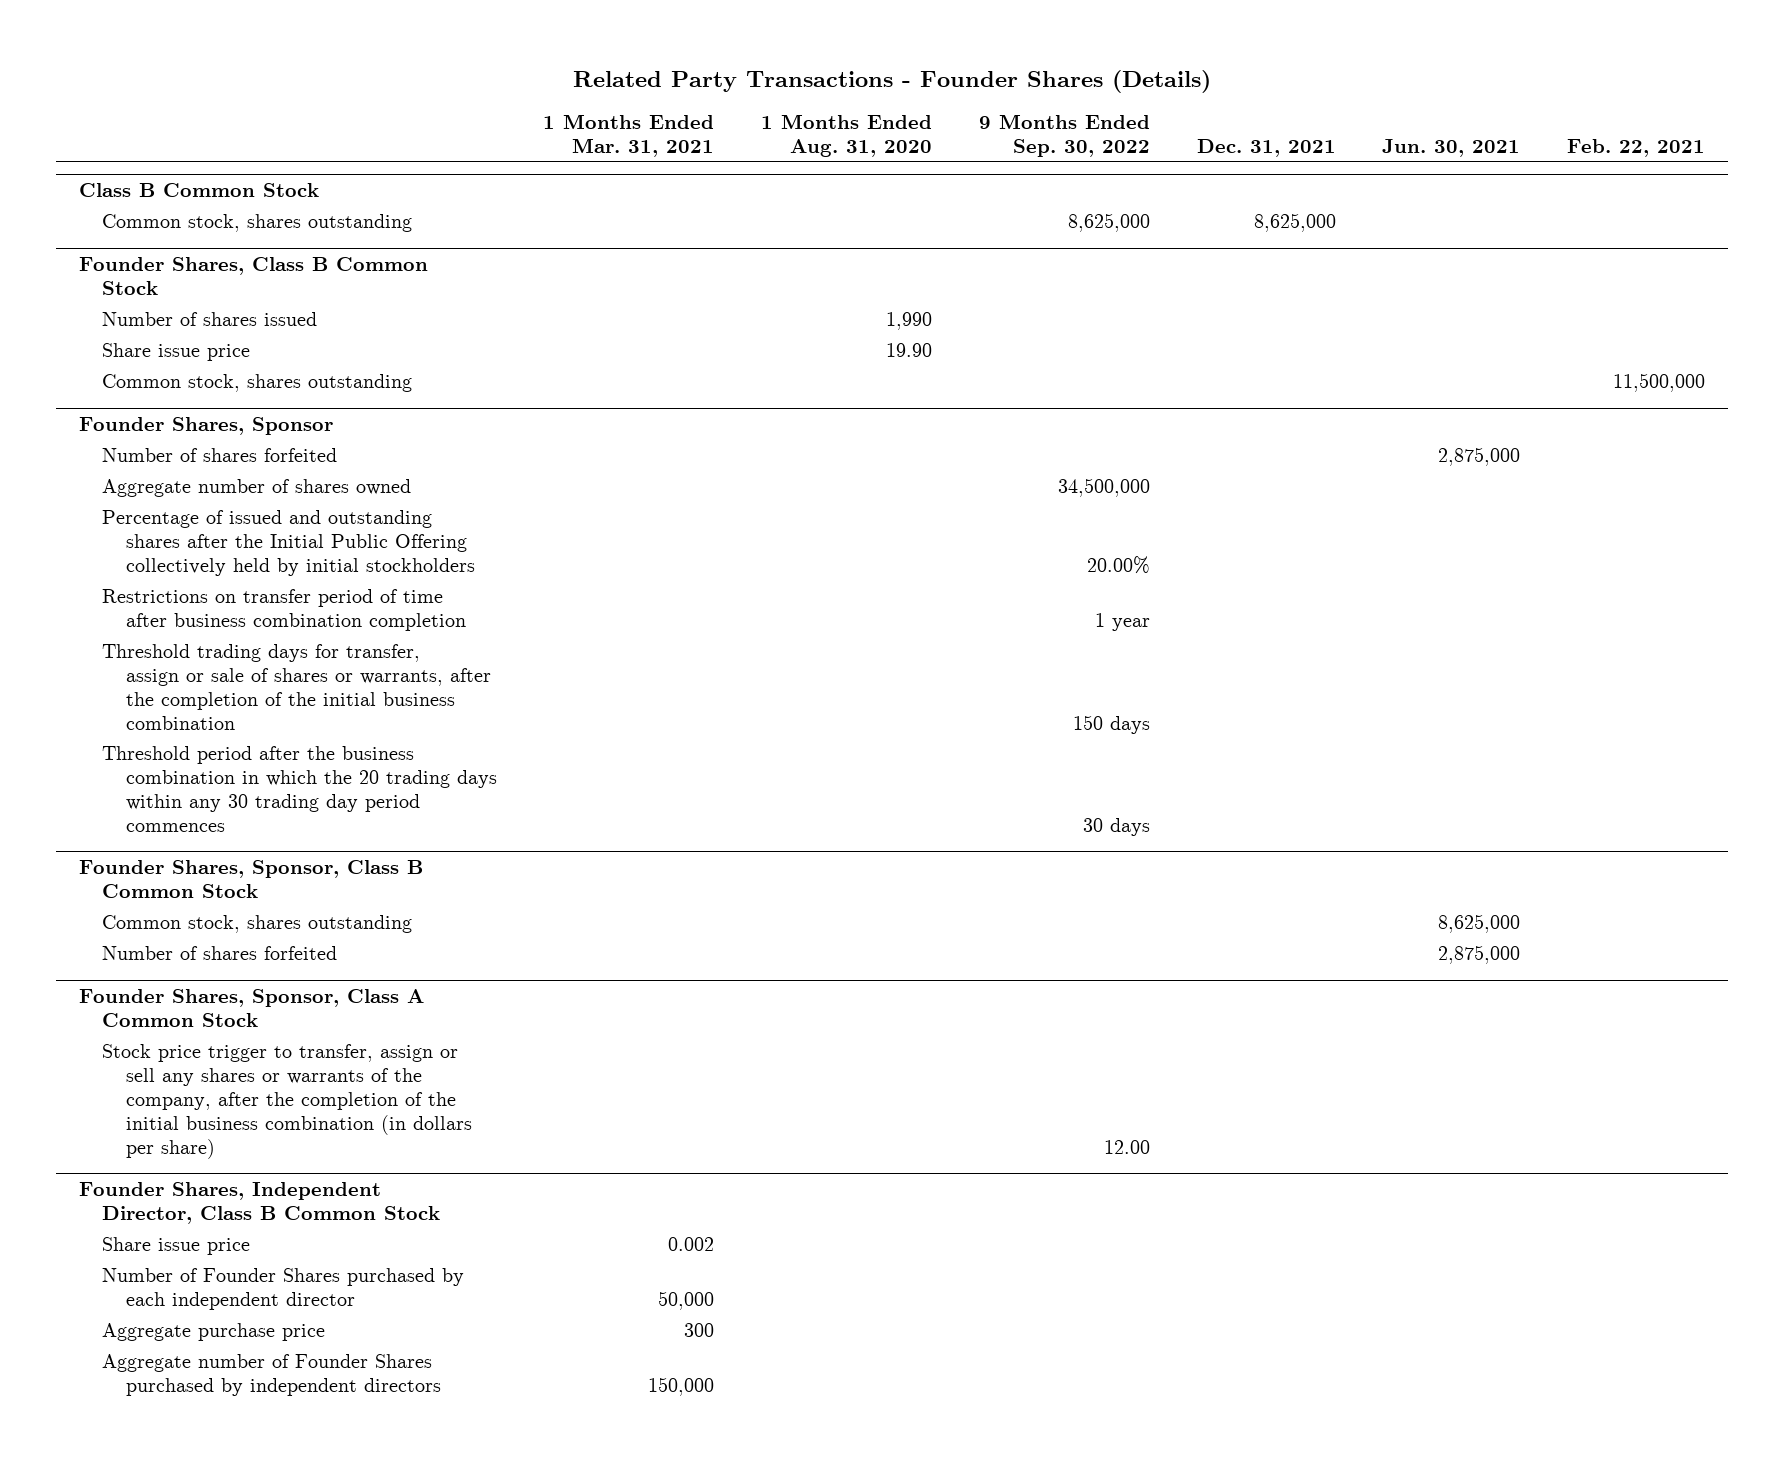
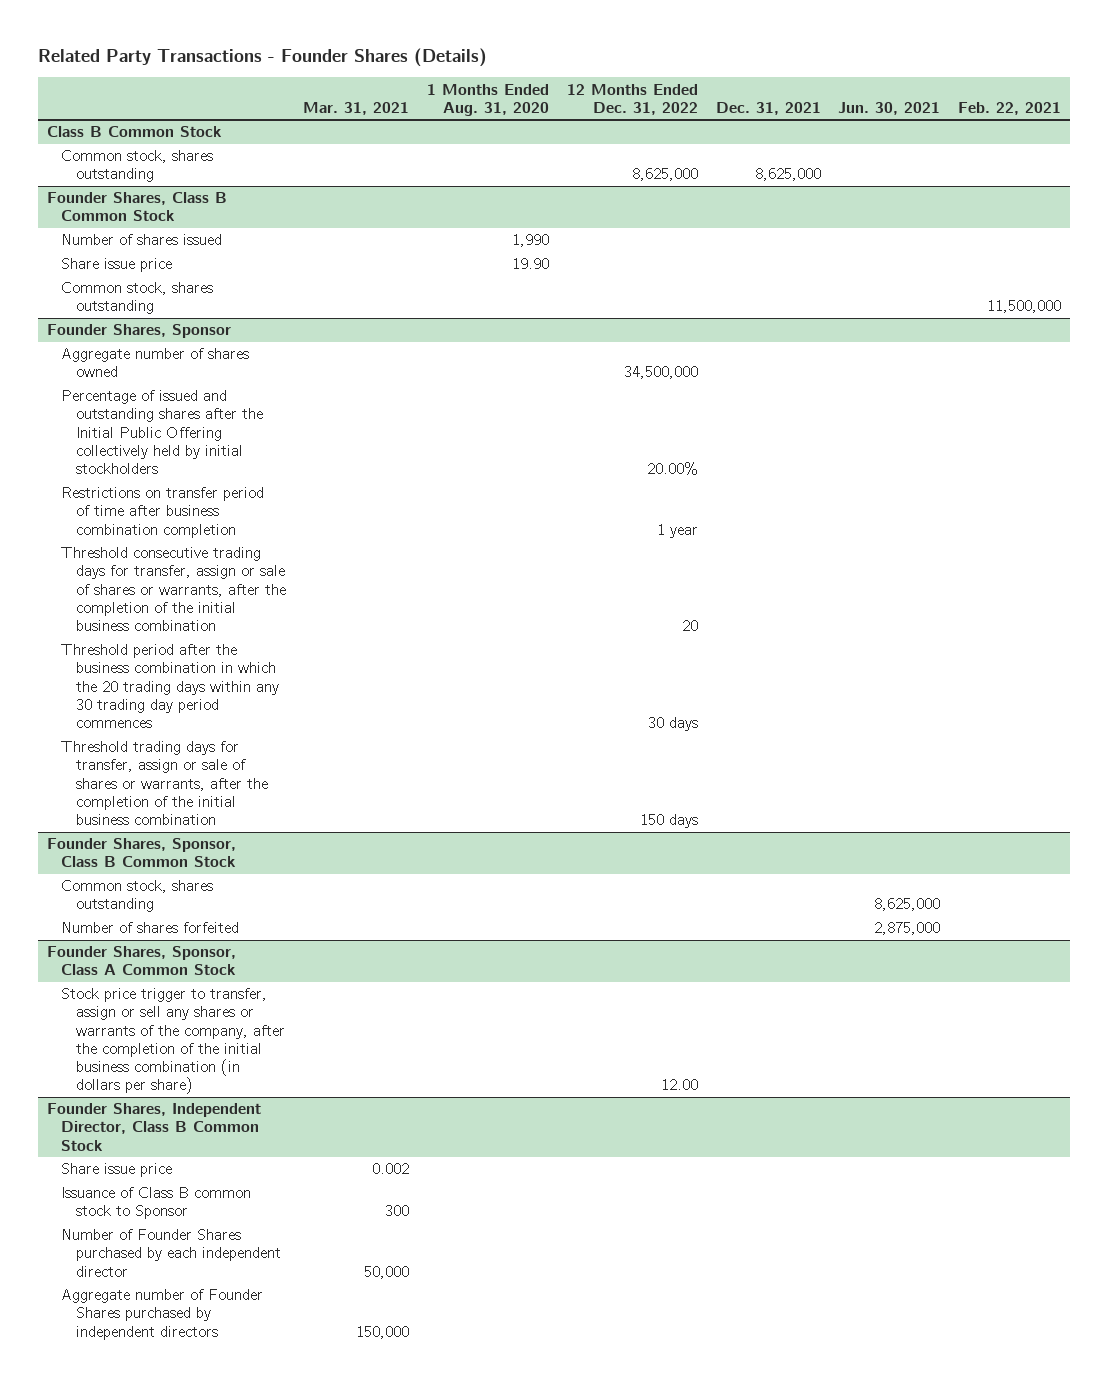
[543,114,715,157] 1 Months Ended Mar. 31, 2021 -> none
[978,114,1150,157] 9 Months Ended Sep. 30, 2022 -> none
none -> [303,101,410,115] Mar. 31, 2021
none -> [566,83,698,115] 12 Months Ended Dec. 31, 2022
[102,448,338,463] Number of shares forfeited -> none
none -> [61,547,286,632] Threshold consecutive trading days for transfer, assign or sale of shares or warrants, after the completion of the initial business combination
[102,644,491,730] Threshold trading days for transfer, assign or sale of shares or warrants, after the completion of the initial business combination -> [61,741,268,826] Threshold trading days for transfer, assign or sale of shares or warrants, after the completion of the initial business combination
none -> [61,1187,252,1220] Issuance of Class B common stock to Sponsor
[102,1323,326,1342] Aggregate purchase price -> none

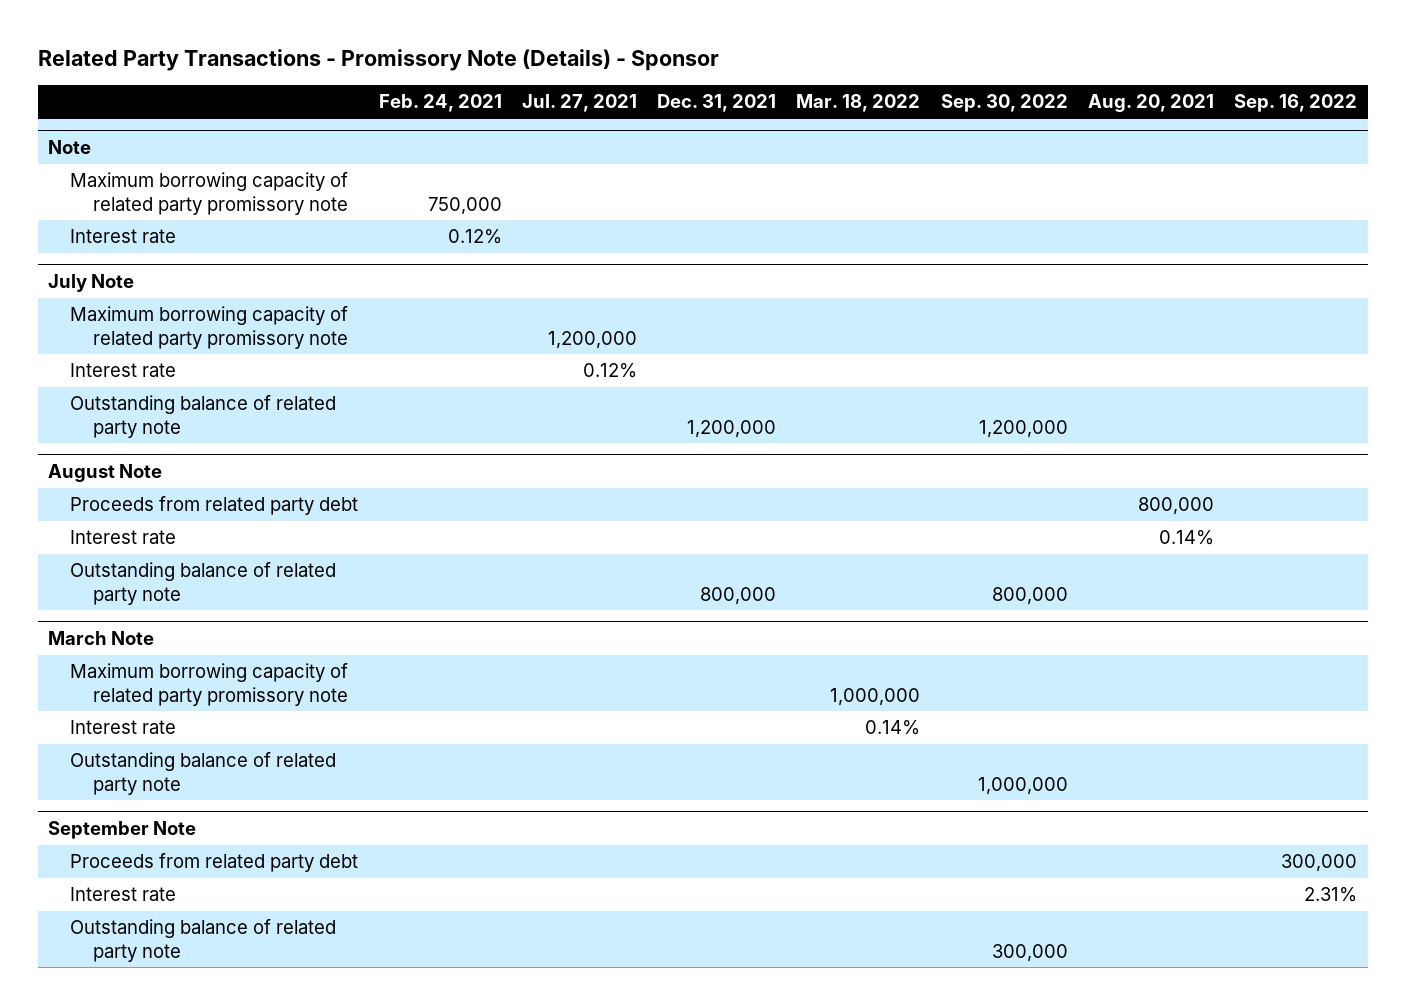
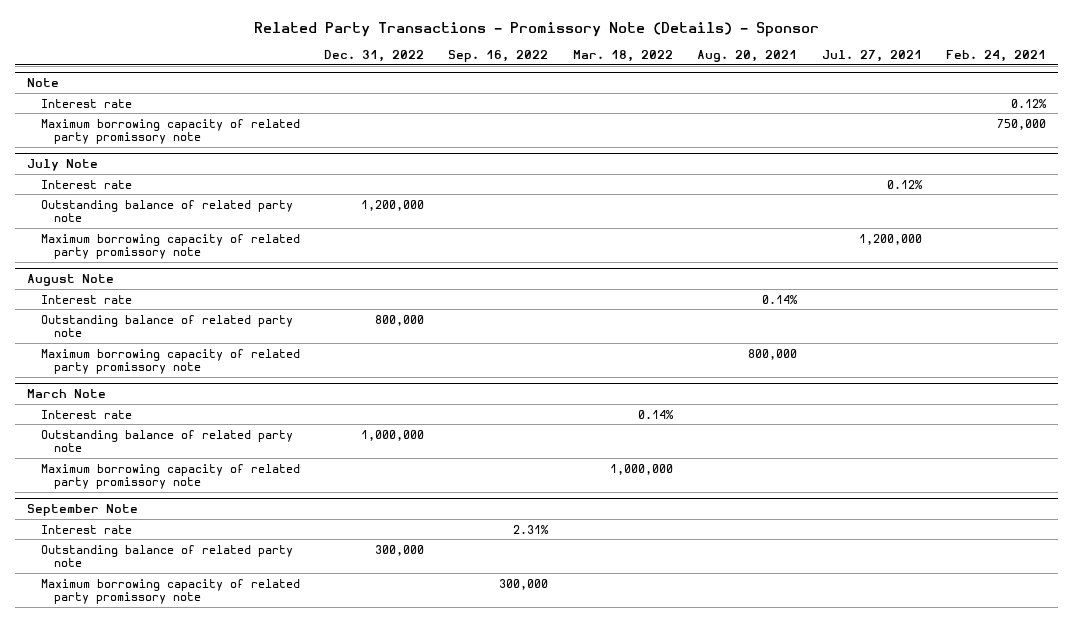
[657,94,777,113] Dec. 31, 2021 -> none
[940,94,1068,113] Sep. 30, 2022 -> none
none -> [324,49,425,62] Dec. 31, 2022
[70,172,349,215] Maximum borrowing capacity of related party promissory note -> [40,118,300,144] Maximum borrowing capacity of related party promissory note
[70,306,349,349] Maximum borrowing capacity of related party promissory note -> [40,233,300,259] Maximum borrowing capacity of related party promissory note
[70,496,359,516] Proceeds from related party debt -> none
none -> [40,348,300,374] Maximum borrowing capacity of related party promissory note
[70,663,349,706] Maximum borrowing capacity of related party promissory note -> [40,463,300,489] Maximum borrowing capacity of related party promissory note
[70,853,359,873] Proceeds from related party debt -> none
none -> [40,578,300,604] Maximum borrowing capacity of related party promissory note

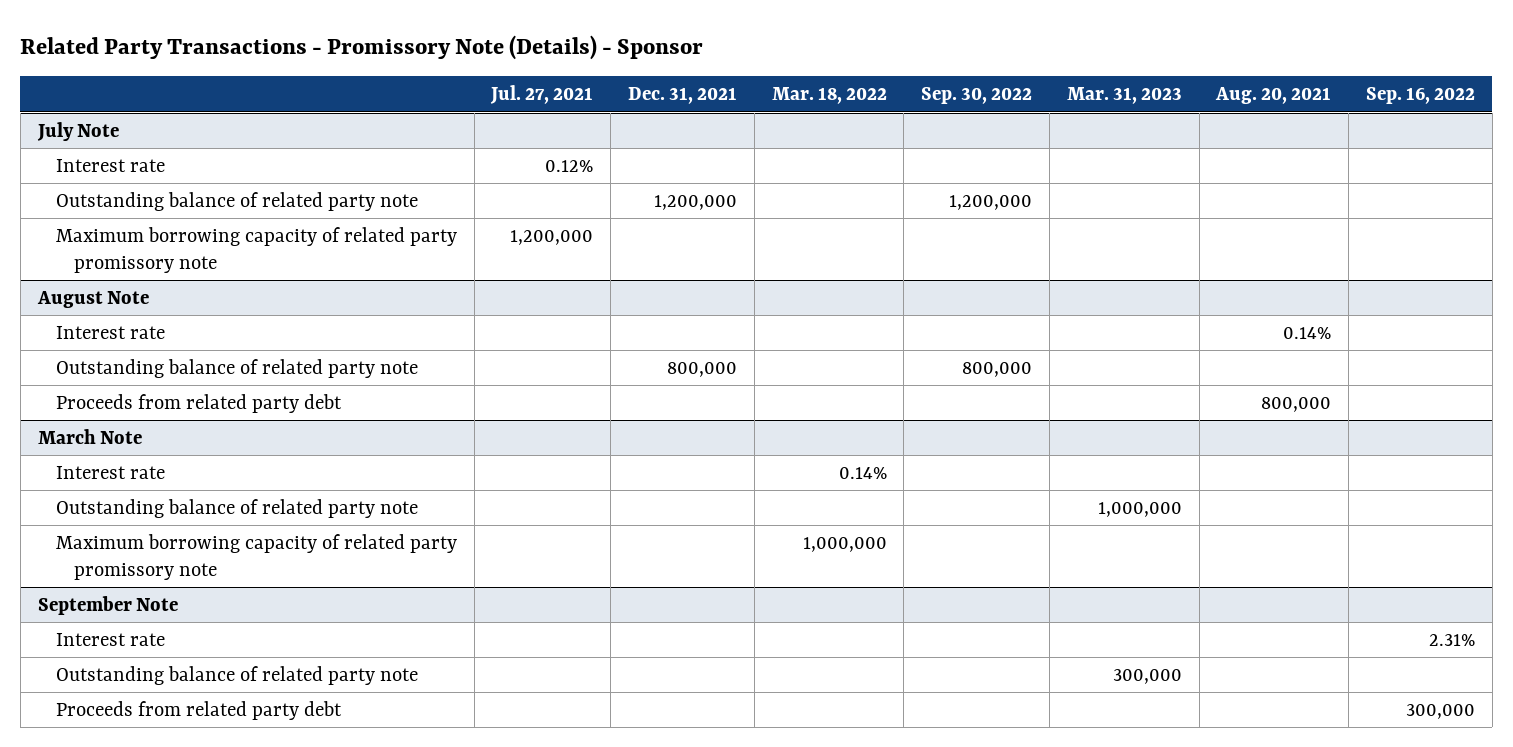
[324,49,425,62] Dec. 31, 2022 -> none
[946,49,1047,62] Feb. 24, 2021 -> none
none -> [628,87,738,105] Dec. 31, 2021
none -> [921,87,1033,105] Sep. 30, 2022
none -> [1066,87,1182,105] Mar. 31, 2023
[27,78,60,88] Note -> none
[40,98,132,108] Interest rate -> none
[40,118,300,144] Maximum borrowing capacity of related party promissory note -> none
[40,348,300,374] Maximum borrowing capacity of related party promissory note -> none
none -> [55,393,342,413] Proceeds from related party debt
[40,578,300,604] Maximum borrowing capacity of related party promissory note -> none
none -> [55,700,342,720] Proceeds from related party debt

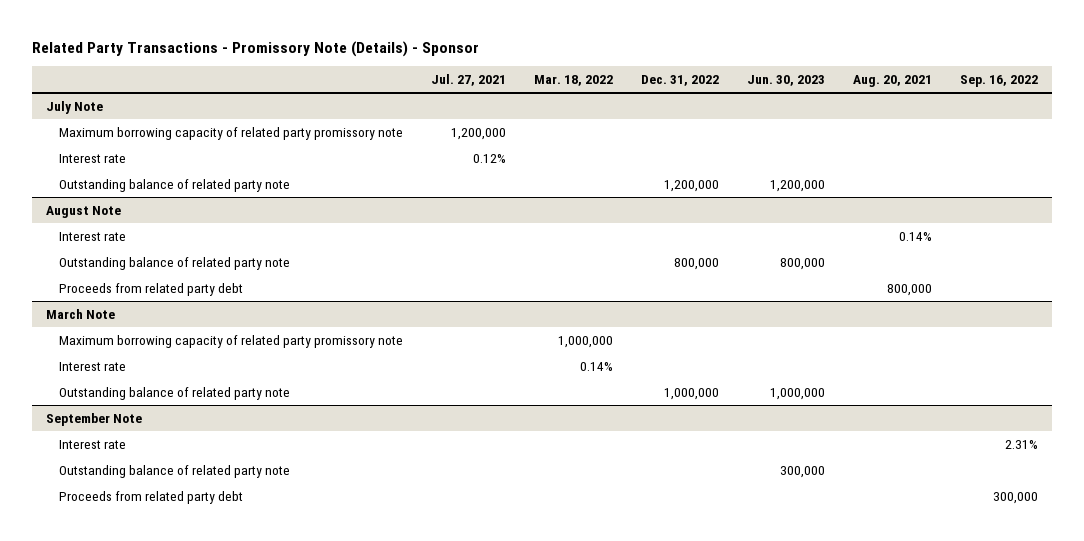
[628,87,738,105] Dec. 31, 2021 -> none
[921,87,1033,105] Sep. 30, 2022 -> none
[1066,87,1182,105] Mar. 31, 2023 -> none
none -> [640,75,719,87] Dec. 31, 2022
none -> [746,75,825,87] Jun. 30, 2023
[55,226,457,273] Maximum borrowing capacity of related party promissory note -> [58,126,403,140] Maximum borrowing capacity of related party promissory note
[55,533,457,580] Maximum borrowing capacity of related party promissory note -> [58,334,403,348] Maximum borrowing capacity of related party promissory note

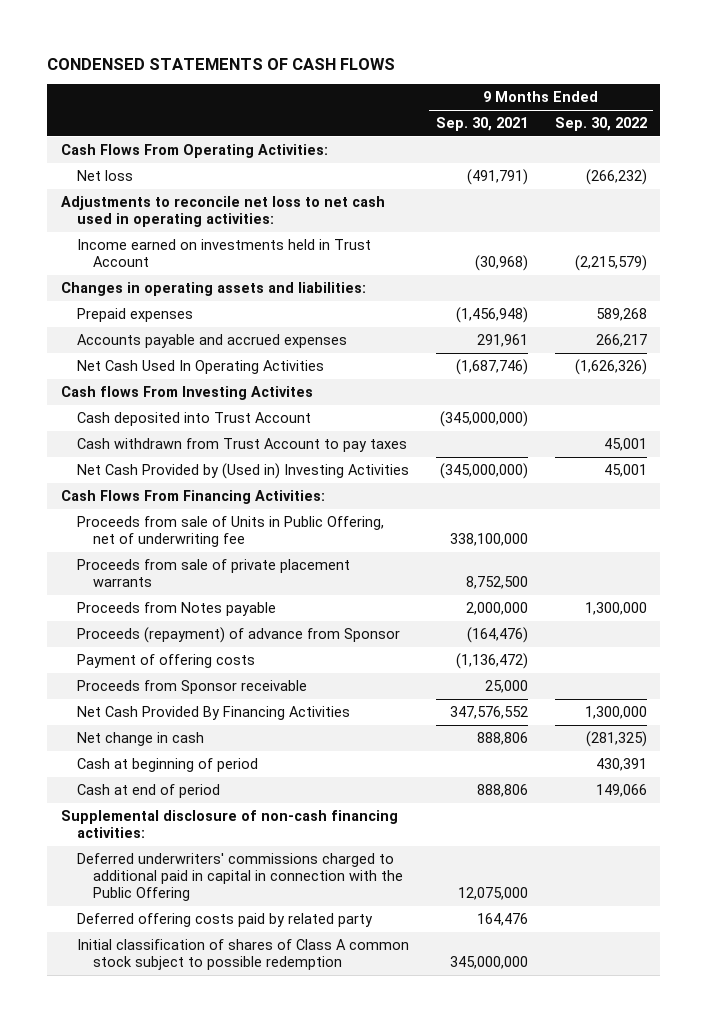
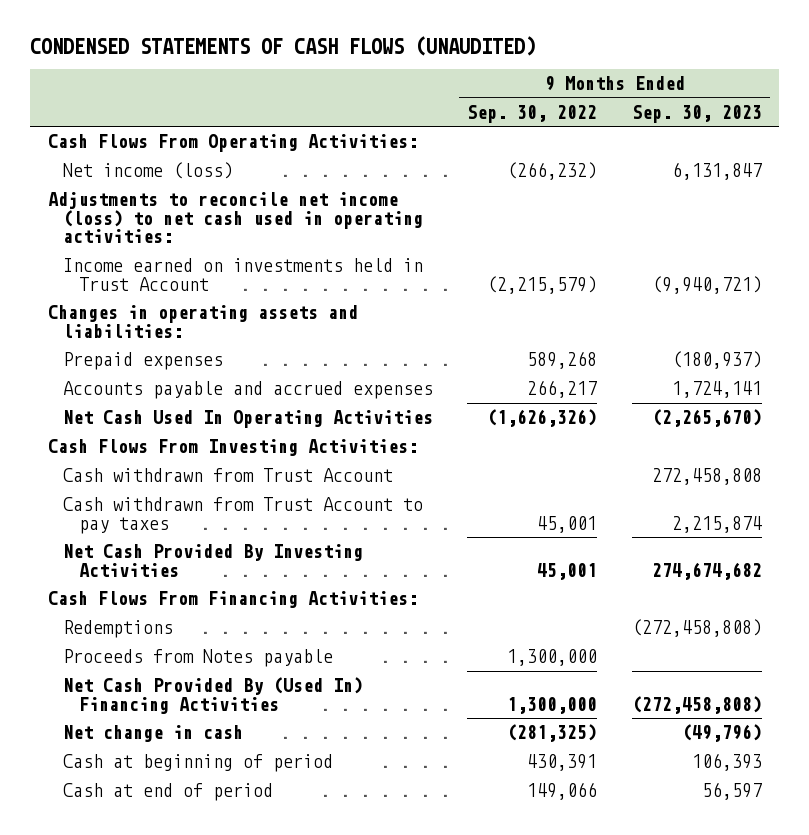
[47,57,396,70] CONDENSED STATEMENTS OF CASH FLOWS -> [30,35,537,56] CONDENSED STATEMENTS OF CASH FLOWS (UNAUDITED)
[435,117,528,132] Sep. 30, 2021 -> none
none -> [631,104,762,123] Sep. 30, 2023
[76,170,133,182] Net loss -> [63,162,234,180] Net income (loss)
[60,196,385,228] Adjustments to reconcile net loss to net cash used in operating activities: -> [47,192,424,244] Adjustments to reconcile net income (loss) to net cash used in operating activities:
[76,412,311,427] Cash deposited into Trust Account -> none
[60,386,313,401] Cash flows From Investing Activites -> [47,439,418,457] Cash Flows From Investing Activities:
none -> [63,468,394,483] Cash withdrawn from Trust Account
[76,463,409,480] Net Cash Provided by (Used in) Investing Activities -> [63,544,364,577] Net Cash Provided By Investing Activities
[76,516,384,548] Proceeds from sale of Units in Public Offering, net of underwriting fee -> none
[76,559,350,588] Proceeds from sale of private placement warrants -> none
none -> [63,620,174,639] Redemptions
[76,627,400,644] Proceeds (repayment) of advance from Sponsor -> none
[76,654,255,669] Payment of offering costs -> none
[76,680,307,695] Proceeds from Sponsor receivable -> none
[76,706,350,721] Net Cash Provided By Financing Activities -> [63,677,364,714] Net Cash Provided By (Used In) Financing Activities
[60,810,398,839] Supplemental disclosure of non-cash financing activities: -> none
[76,853,403,902] Deferred underwriters' commissions charged to additional paid in capital in connection with the Public Offering -> none
[76,913,373,928] Deferred offering costs paid by related party -> none
[76,939,409,971] Initial classification of shares of Class A common stock subject to possible redemption -> none

